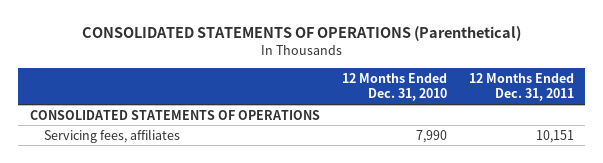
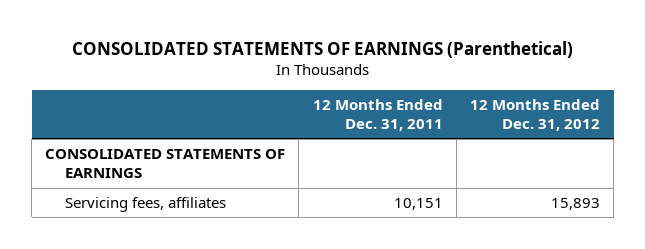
[81,26,521,42] CONSOLIDATED STATEMENTS OF OPERATIONS (Parenthetical) -> [71,40,573,58] CONSOLIDATED STATEMENTS OF EARNINGS (Parenthetical)
[341,72,447,102] 12 Months Ended Dec. 31, 2010 -> none
none -> [469,98,600,131] 12 Months Ended Dec. 31, 2012
[29,109,320,120] CONSOLIDATED STATEMENTS OF OPERATIONS -> [45,148,286,179] CONSOLIDATED STATEMENTS OF EARNINGS

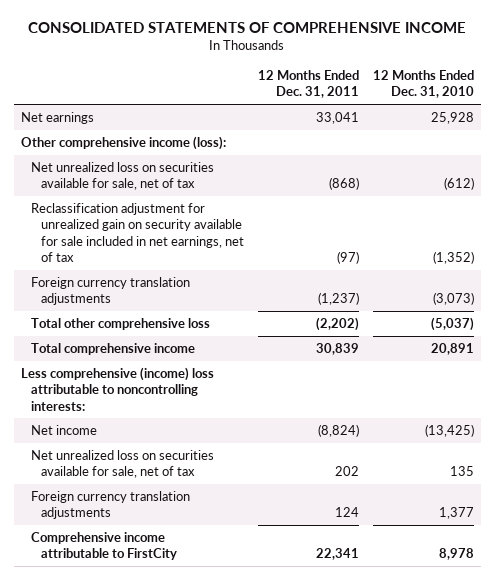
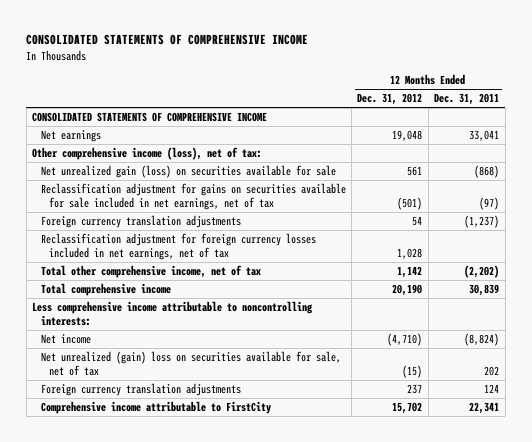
[373,70,475,99] 12 Months Ended Dec. 31, 2010 -> none
none -> [357,93,423,106] Dec. 31, 2012
none -> [32,112,268,123] CONSOLIDATED STATEMENTS OF COMPREHENSIVE INCOME
[20,135,226,150] Other comprehensive income (loss): -> [32,147,263,161] Other comprehensive income (loss), net of tax:
[30,161,214,191] Net unrealized loss on securities available for sale, net of tax -> [40,165,336,179] Net unrealized gain (loss) on securities available for sale
[30,202,244,263] Reclassification adjustment for unrealized gain on security available for sale included in net earnings, net of tax -> [40,183,346,211] Reclassification adjustment for gains on securities available for sale included in net earnings, net of tax
none -> [40,233,316,261] Reclassification adjustment for foreign currency losses included in net earnings, net of tax
[30,317,210,330] Total other comprehensive loss -> [40,265,261,279] Total other comprehensive income, net of tax
[20,366,214,411] Less comprehensive (income) loss attributable to noncontrolling interests: -> [32,301,314,327] Less comprehensive income attributable to noncontrolling interests:
[30,449,214,479] Net unrealized loss on securities available for sale, net of tax -> [40,351,341,377] Net unrealized (gain) loss on securities available for sale, net of tax

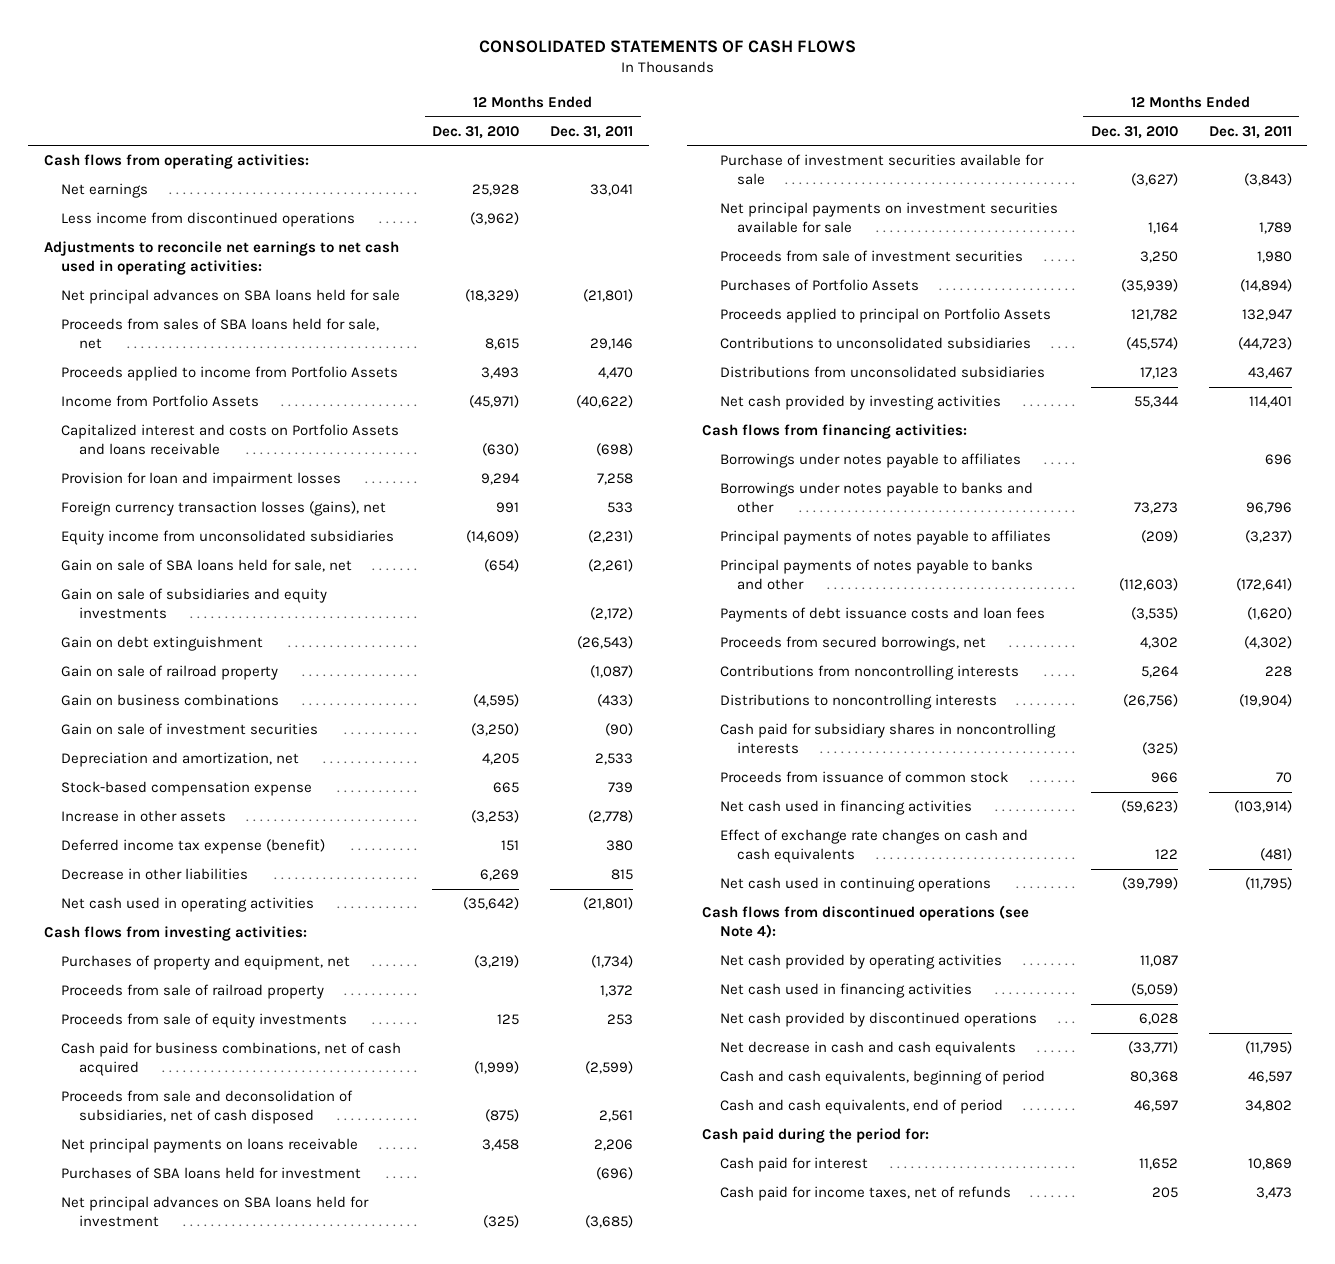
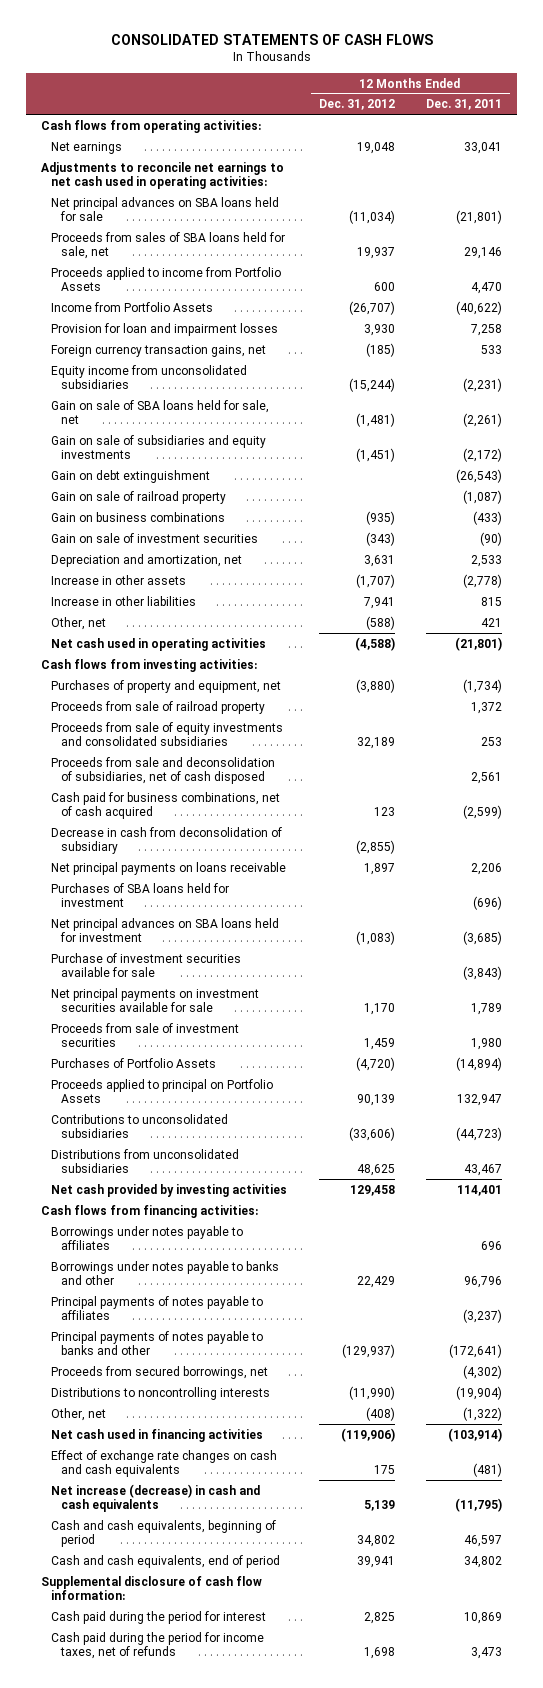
[432,125,520,139] Dec. 31, 2010 -> none
none -> [318,99,395,111] Dec. 31, 2012
[61,212,356,228] Less income from discontinued operations -> none
[61,424,400,456] Capitalized interest and costs on Portfolio Assets and loans receivable -> none
[61,501,387,517] Foreign currency transaction losses (gains), net -> [51,344,267,357] Foreign currency transaction gains, net
[61,781,313,797] Stock-based compensation expense -> none
[61,839,326,855] Deferred income tax expense (benefit) -> none
[61,868,249,881] Decrease in other liabilities -> [51,595,197,606] Increase in other liabilities
none -> [51,616,107,630] Other, net
[61,1013,348,1029] Proceeds from sale of equity investments -> [51,721,284,747] Proceeds from sale of equity investments and consolidated subsidiaries
[61,1042,402,1077] Cash paid for business combinations, net of cash acquired -> [51,791,281,820] Cash paid for business combinations, net of cash acquired
none -> [51,826,283,855] Decrease in cash from deconsolidation of subsidiary
[719,607,1045,623] Payments of debt issuance costs and loan fees -> none
[719,665,1019,681] Contributions from noncontrolling interests -> none
[719,723,1056,755] Cash paid for subsidiary shares in noncontrolling interests -> none
[719,771,1008,784] Proceeds from issuance of common stock -> none
none -> [51,1407,107,1421] Other, net
[702,905,1030,939] Cash flows from discontinued operations (see Note 4): -> none
[719,954,1002,970] Net cash provided by operating activities -> none
[719,983,972,999] Net cash used in financing activities -> none
[719,1012,1037,1028] Net cash provided by discontinued operations -> none
[719,1041,1016,1057] Net decrease in cash and cash equivalents -> none
[719,877,991,893] Net cash used in continuing operations -> [51,1483,261,1513] Net increase (decrease) in cash and cash equivalents
[702,1128,930,1144] Cash paid during the period for: -> none
none -> [41,1575,263,1601] Supplemental disclosure of cash flow information:
[719,1157,868,1173] Cash paid for interest -> [51,1610,267,1624] Cash paid during the period for interest
[719,1186,1011,1202] Cash paid for income taxes, net of refunds -> [51,1631,265,1660] Cash paid during the period for income taxes, net of refunds

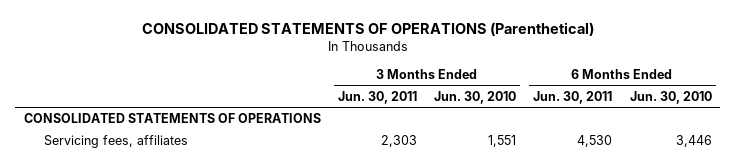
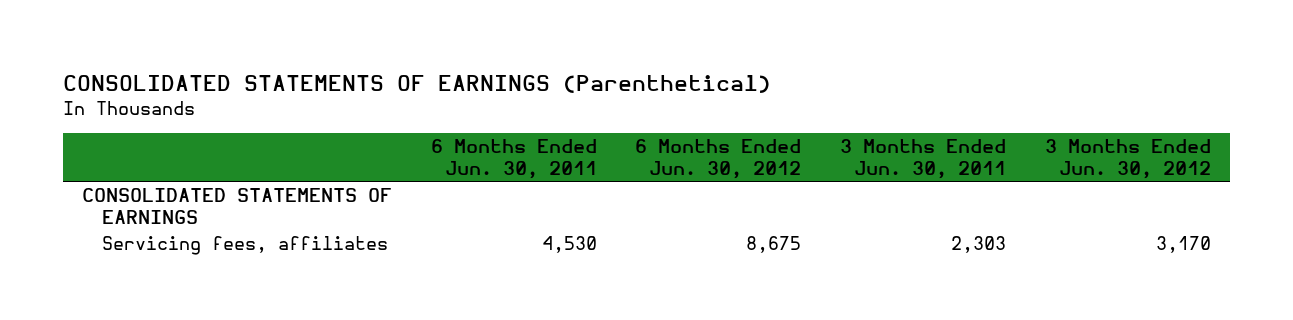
[141,22,594,37] CONSOLIDATED STATEMENTS OF OPERATIONS (Parenthetical) -> [62,74,771,93] CONSOLIDATED STATEMENTS OF EARNINGS (Parenthetical)
[434,91,517,105] Jun. 30, 2010 -> none
[629,91,712,105] Jun. 30, 2010 -> none
none -> [635,139,802,179] 6 Months Ended Jun. 30, 2012
none -> [1044,139,1211,179] 3 Months Ended Jun. 30, 2012
[23,113,321,124] CONSOLIDATED STATEMENTS OF OPERATIONS -> [81,188,392,224] CONSOLIDATED STATEMENTS OF EARNINGS

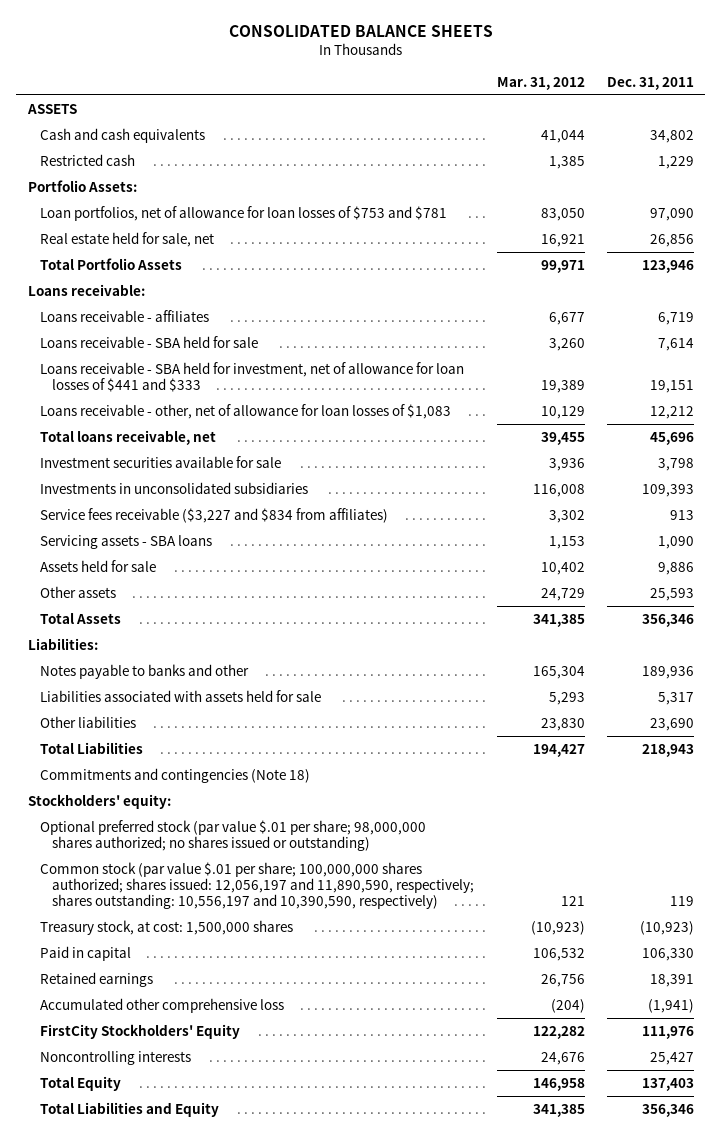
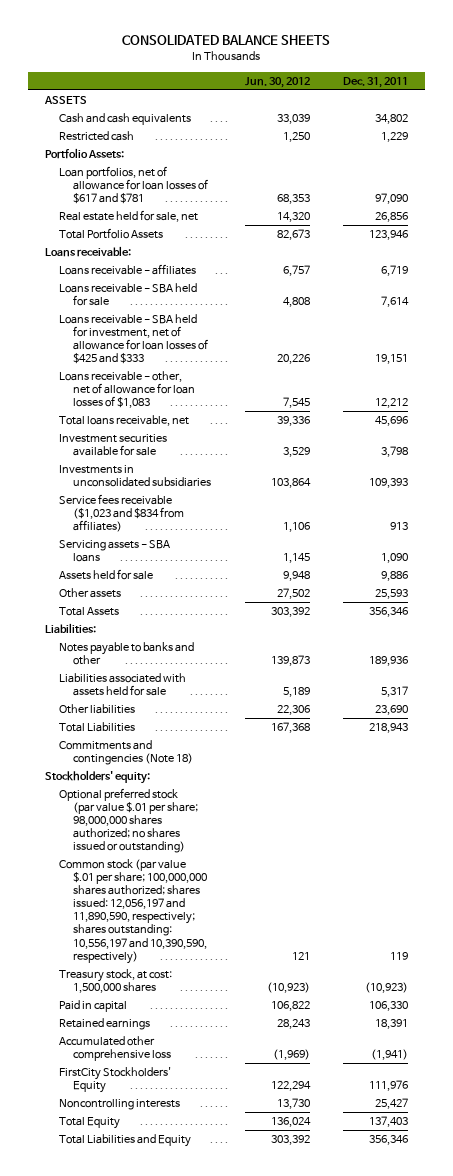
[496,76,585,90] Mar. 31, 2012 -> none
none -> [244,76,310,88] Jun. 30, 2012
[39,205,447,221] Loan portfolios, net of allowance for loan losses of $753 and $781 -> [58,166,209,205] Loan portfolios, net of allowance for loan losses of $617 and $781
[39,361,464,392] Loans receivable - SBA held for investment, net of allowance for loan losses of $441 and $333 -> [58,314,209,365] Loans receivable - SBA held for investment, net of allowance for loan losses of $425 and $333
[39,507,388,523] Service fees receivable ($3,227 and $834 from affiliates) -> [58,494,185,533] Service fees receivable ($1,023 and $834 from affiliates)

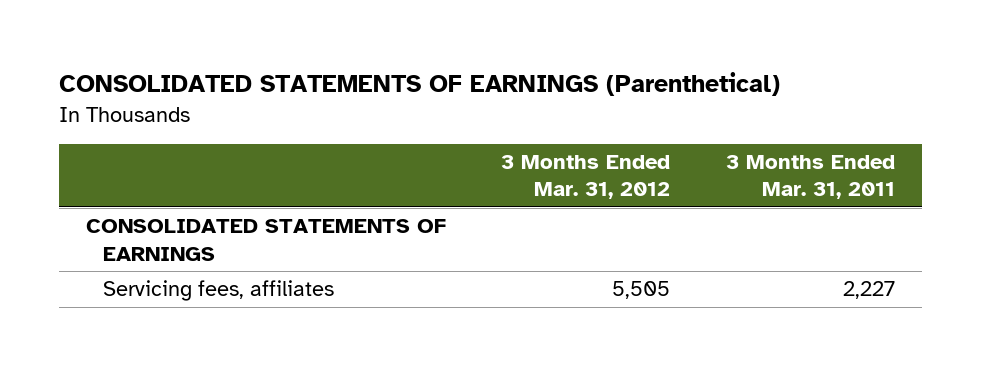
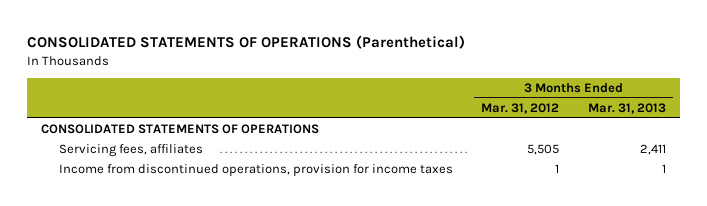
[58,72,780,97] CONSOLIDATED STATEMENTS OF EARNINGS (Parenthetical) -> [27,35,466,50] CONSOLIDATED STATEMENTS OF OPERATIONS (Parenthetical)
[725,154,895,200] 3 Months Ended Mar. 31, 2011 -> none
none -> [587,102,666,114] Mar. 31, 2013
[86,219,447,261] CONSOLIDATED STATEMENTS OF EARNINGS -> [41,124,320,135] CONSOLIDATED STATEMENTS OF OPERATIONS
none -> [59,164,454,178] Income from discontinued operations, provision for income taxes

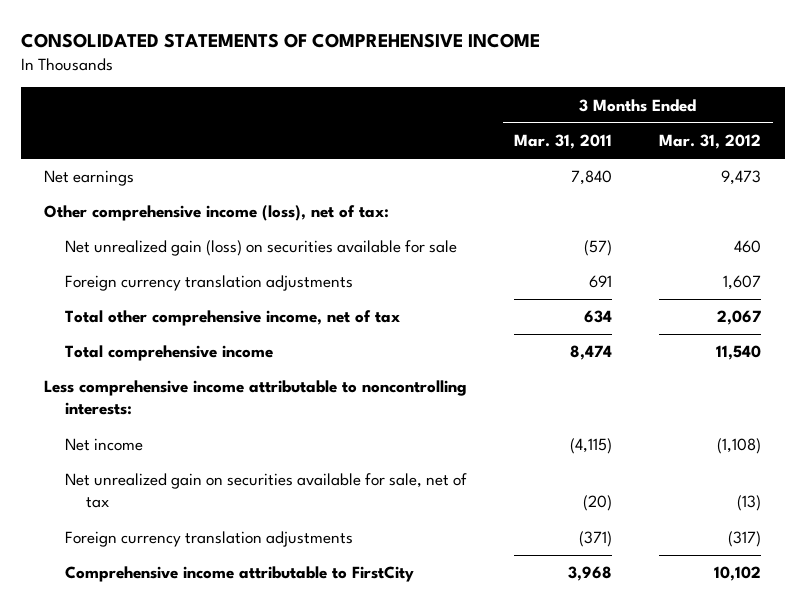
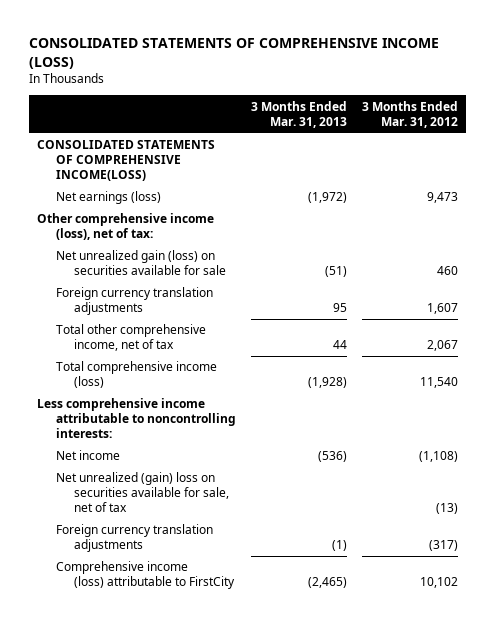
[20,33,540,49] CONSOLIDATED STATEMENTS OF COMPREHENSIVE INCOME -> [29,38,440,69] CONSOLIDATED STATEMENTS OF COMPREHENSIVE INCOME (LOSS)
[514,134,613,150] Mar. 31, 2011 -> none
none -> [250,100,347,128] 3 Months Ended Mar. 31, 2013
none -> [37,140,216,182] CONSOLIDATED STATEMENTS OF COMPREHENSIVE INCOME(LOSS)
[44,170,135,187] Net earnings -> [55,191,161,205] Net earnings (loss)
[65,345,274,362] Total comprehensive income -> [55,361,217,389] Total comprehensive income (loss)
[65,473,468,509] Net unrealized gain on securities available for sale, net of tax -> [55,472,230,513] Net unrealized (gain) loss on securities available for sale, net of tax
[65,566,415,583] Comprehensive income attributable to FirstCity -> [55,561,236,590] Comprehensive income (loss) attributable to FirstCity

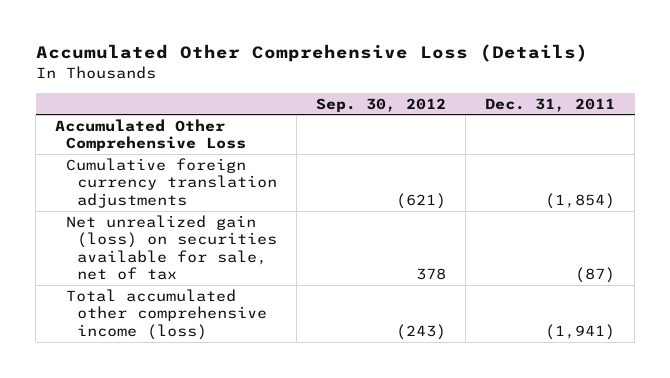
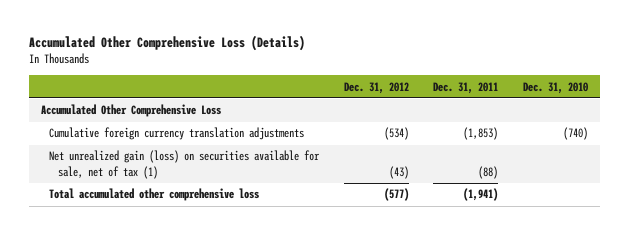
[316,97,447,112] Sep. 30, 2012 -> none
none -> [343,81,409,94] Dec. 31, 2012
none -> [522,81,588,94] Dec. 31, 2010
[545,192,616,209] (1,854) -> [463,127,499,141] (1,853)
[66,214,278,281] Net unrealized gain (loss) on securities available for sale, net of tax -> [49,150,321,179] Net unrealized gain (loss) on securities available for sale, net of tax (1)
[575,267,616,284] (87) -> [478,165,499,179] (88)
[66,288,268,340] Total accumulated other comprehensive income (loss) -> [49,188,260,202] Total accumulated other comprehensive loss

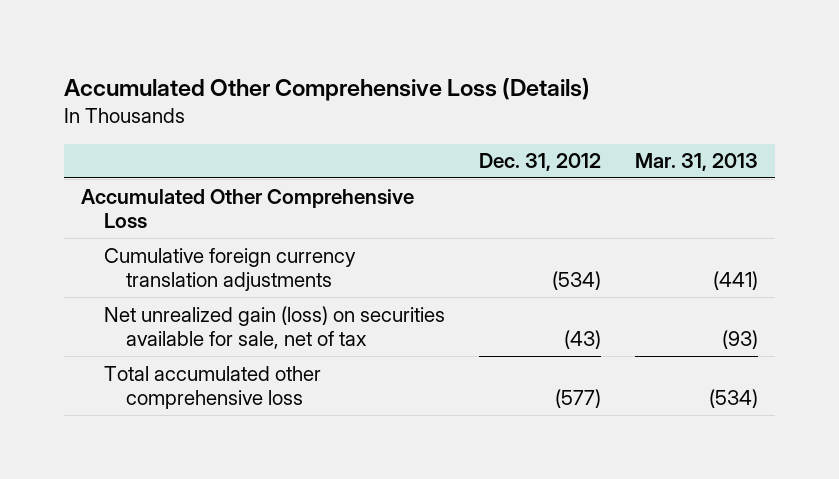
[433,81,499,94] Dec. 31, 2011 -> none
[522,81,588,94] Dec. 31, 2010 -> none
none -> [635,153,759,172] Mar. 31, 2013
[49,150,321,179] Net unrealized gain (loss) on securities available for sale, net of tax (1) -> [103,305,445,350] Net unrealized gain (loss) on securities available for sale, net of tax

